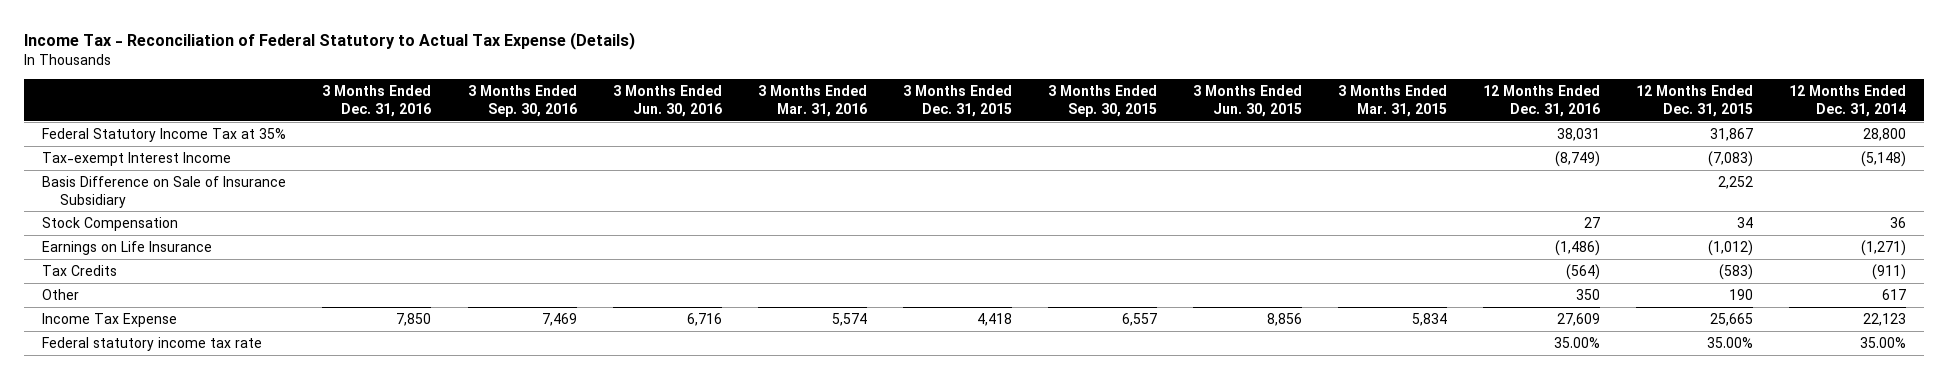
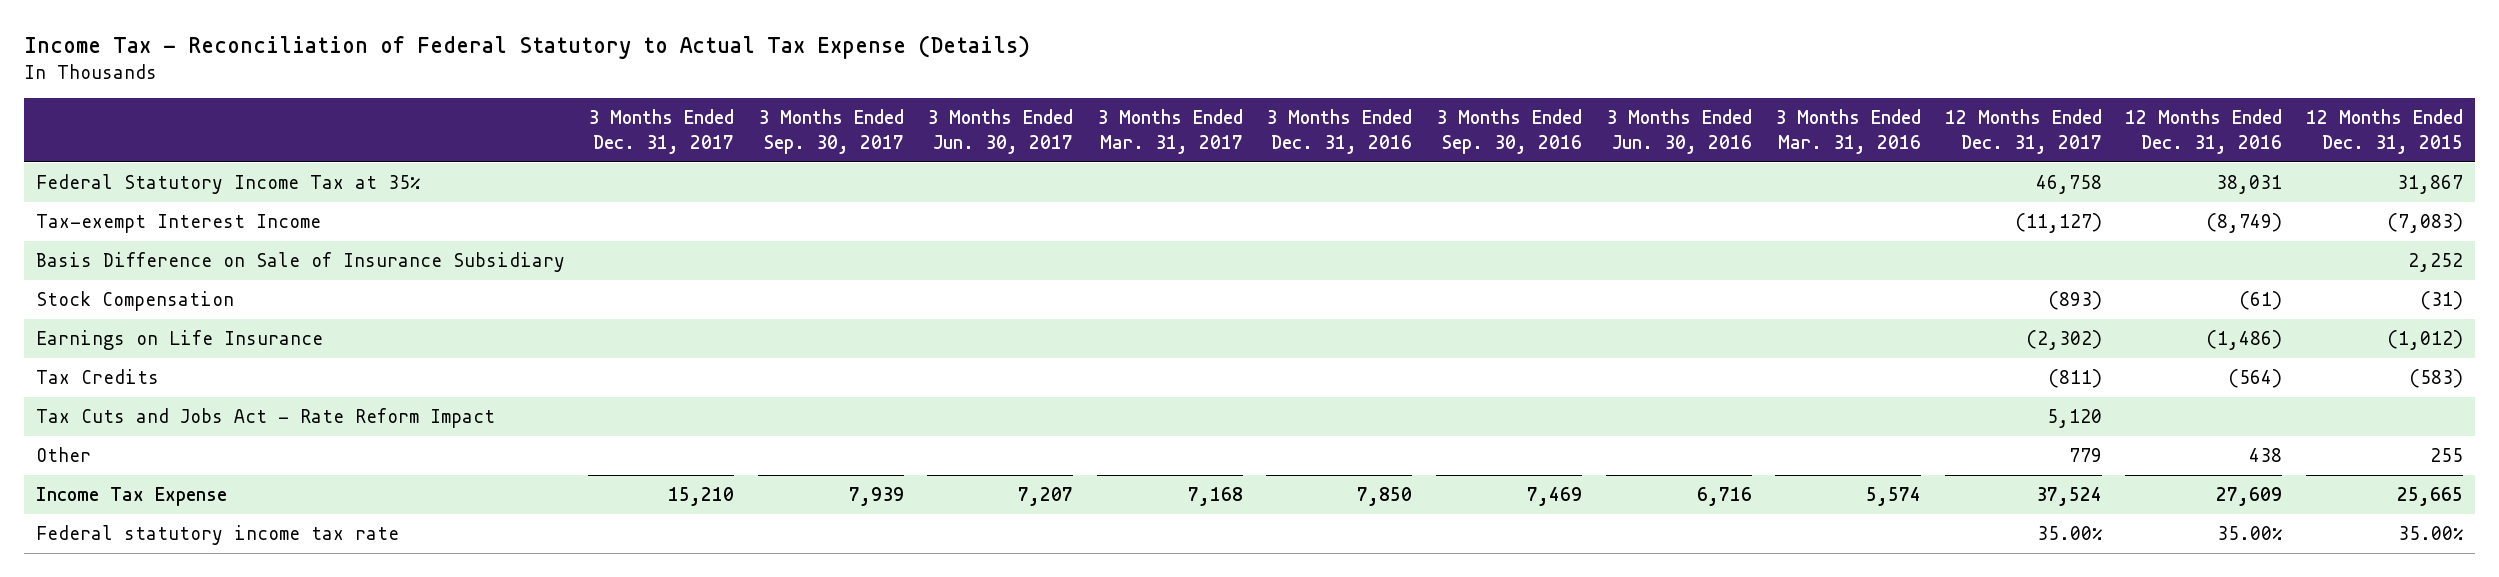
[902,85,1012,118] 3 Months Ended Dec. 31, 2015 -> none
[1047,85,1157,118] 3 Months Ended Sep. 30, 2015 -> none
[1192,85,1302,118] 3 Months Ended Jun. 30, 2015 -> none
[1337,85,1447,118] 3 Months Ended Mar. 31, 2015 -> none
[1789,85,1907,118] 12 Months Ended Dec. 31, 2014 -> none
none -> [588,109,735,154] 3 Months Ended Dec. 31, 2017
none -> [757,109,904,154] 3 Months Ended Sep. 30, 2017
none -> [927,109,1074,154] 3 Months Ended Jun. 30, 2017
none -> [1096,109,1243,154] 3 Months Ended Mar. 31, 2017
none -> [1944,109,2102,154] 12 Months Ended Dec. 31, 2017
[1583,216,1600,228] 27 -> [2239,291,2283,311] (61)
[1736,216,1753,228] 34 -> [2419,291,2463,311] (31)
none -> [35,408,495,429] Tax Cuts and Jobs Act - Rate Reform Impact
[1575,288,1600,300] 350 -> [2249,448,2283,463] 438
[1728,288,1753,300] 190 -> [2429,448,2463,463] 255

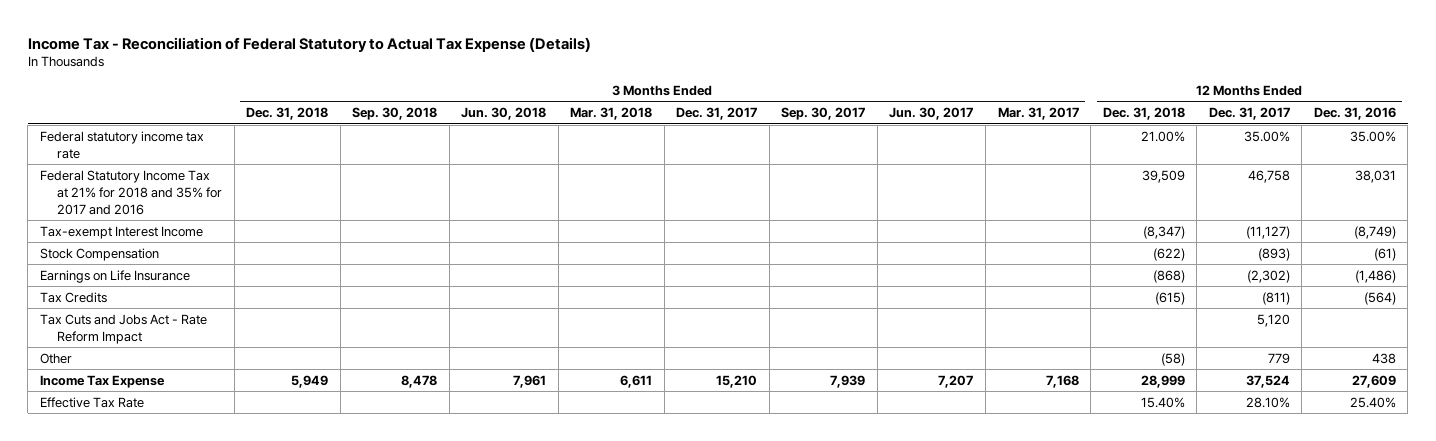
[1266,109,1413,154] 3 Months Ended Dec. 31, 2016 -> none
[1436,109,1583,154] 3 Months Ended Sep. 30, 2016 -> none
[1605,109,1752,154] 3 Months Ended Jun. 30, 2016 -> none
[1775,109,1922,154] 3 Months Ended Mar. 31, 2016 -> none
[2305,109,2463,154] 12 Months Ended Dec. 31, 2015 -> none
none -> [246,107,329,121] Dec. 31, 2018
none -> [352,107,438,121] Sep. 30, 2018
none -> [461,107,547,121] Jun. 30, 2018
none -> [570,107,653,121] Mar. 31, 2018
none -> [1102,107,1185,121] Dec. 31, 2018
[35,525,399,546] Federal statutory income tax rate -> [40,130,205,159] Federal statutory income tax rate
[35,174,421,195] Federal Statutory Income Tax at 35% -> [40,169,223,215] Federal Statutory Income Tax at 21% for 2018 and 35% for 2017 and 2016
[35,252,565,273] Basis Difference on Sale of Insurance Subsidiary -> none
none -> [40,396,145,408] Effective Tax Rate

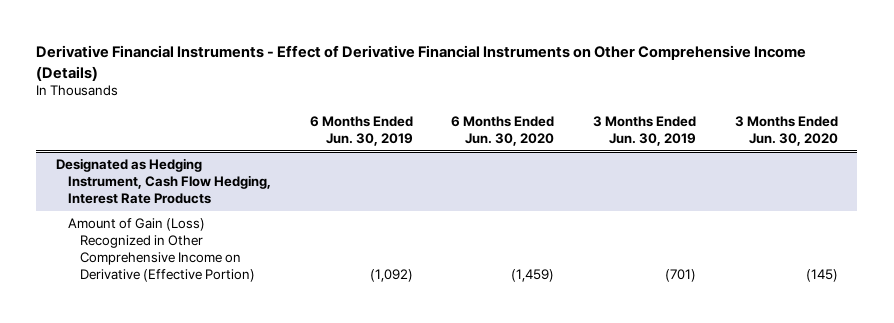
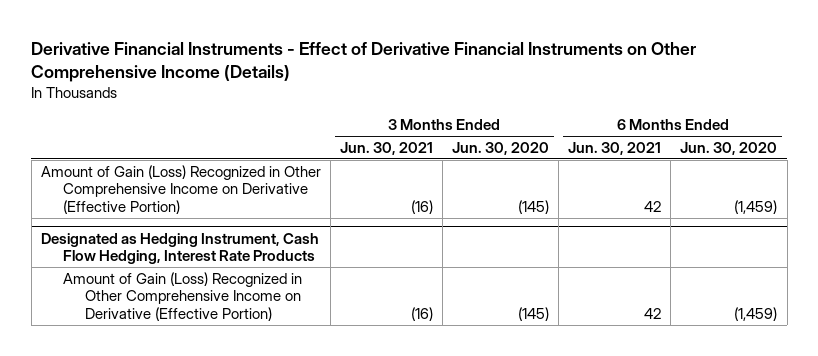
[309,116,413,147] 6 Months Ended Jun. 30, 2019 -> none
[593,116,697,147] 3 Months Ended Jun. 30, 2019 -> none
none -> [339,142,433,156] Jun. 30, 2021
none -> [568,142,662,156] Jun. 30, 2021
none -> [40,164,321,215] Amount of Gain (Loss) Recognized in Other Comprehensive Income on Derivative (Effective Portion)

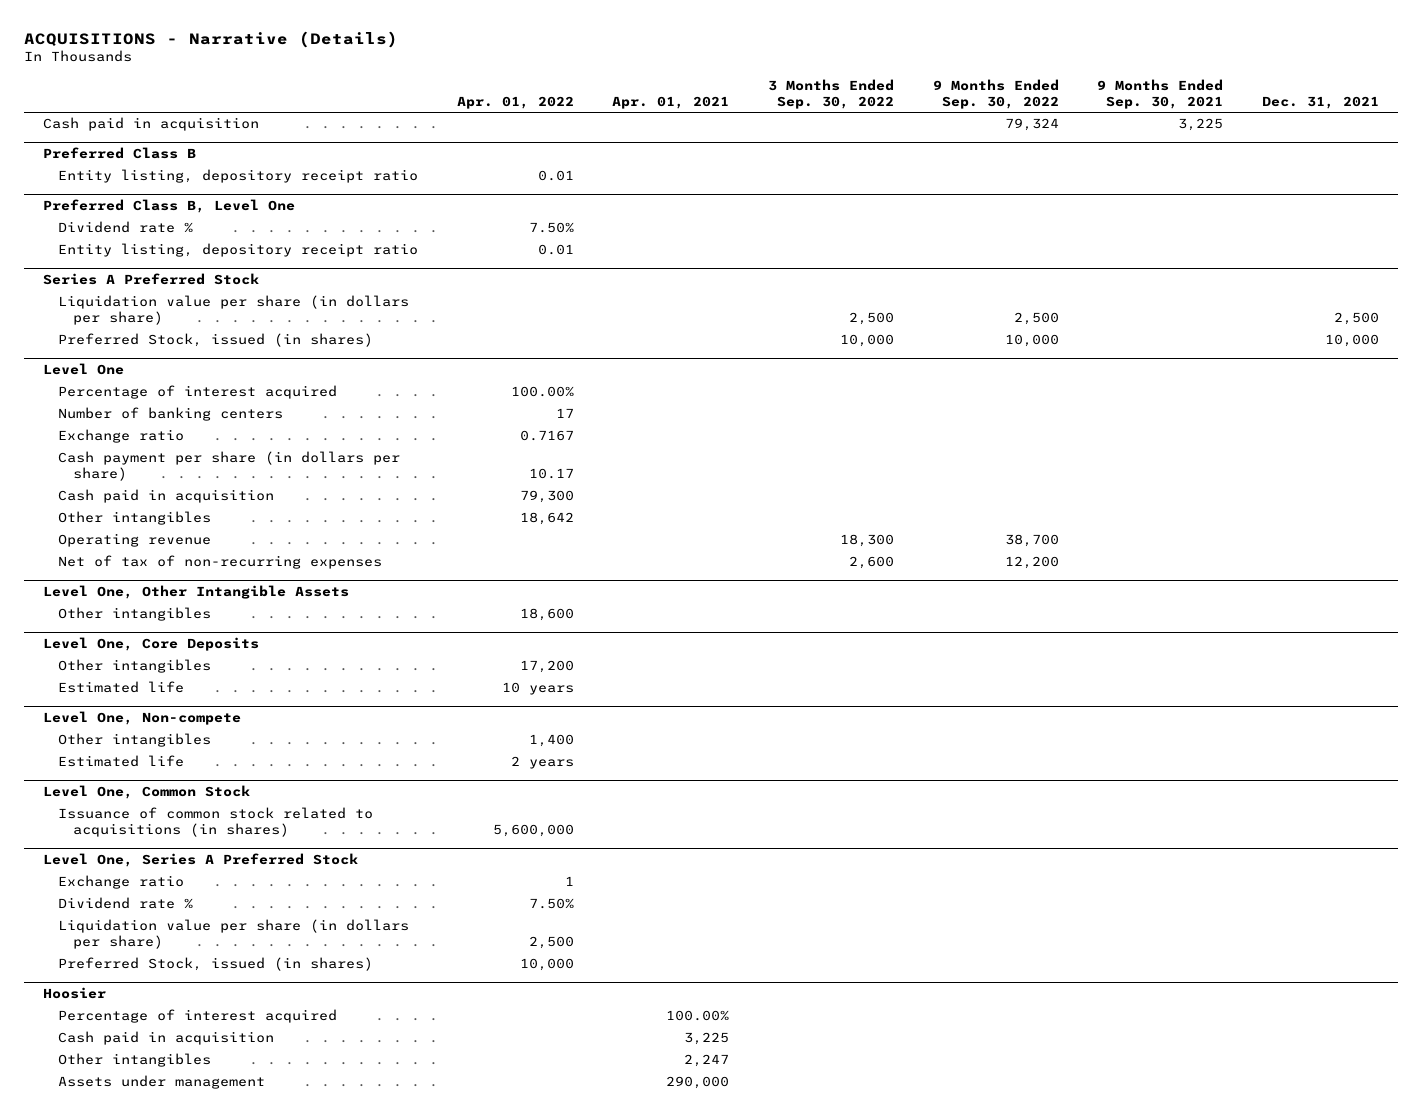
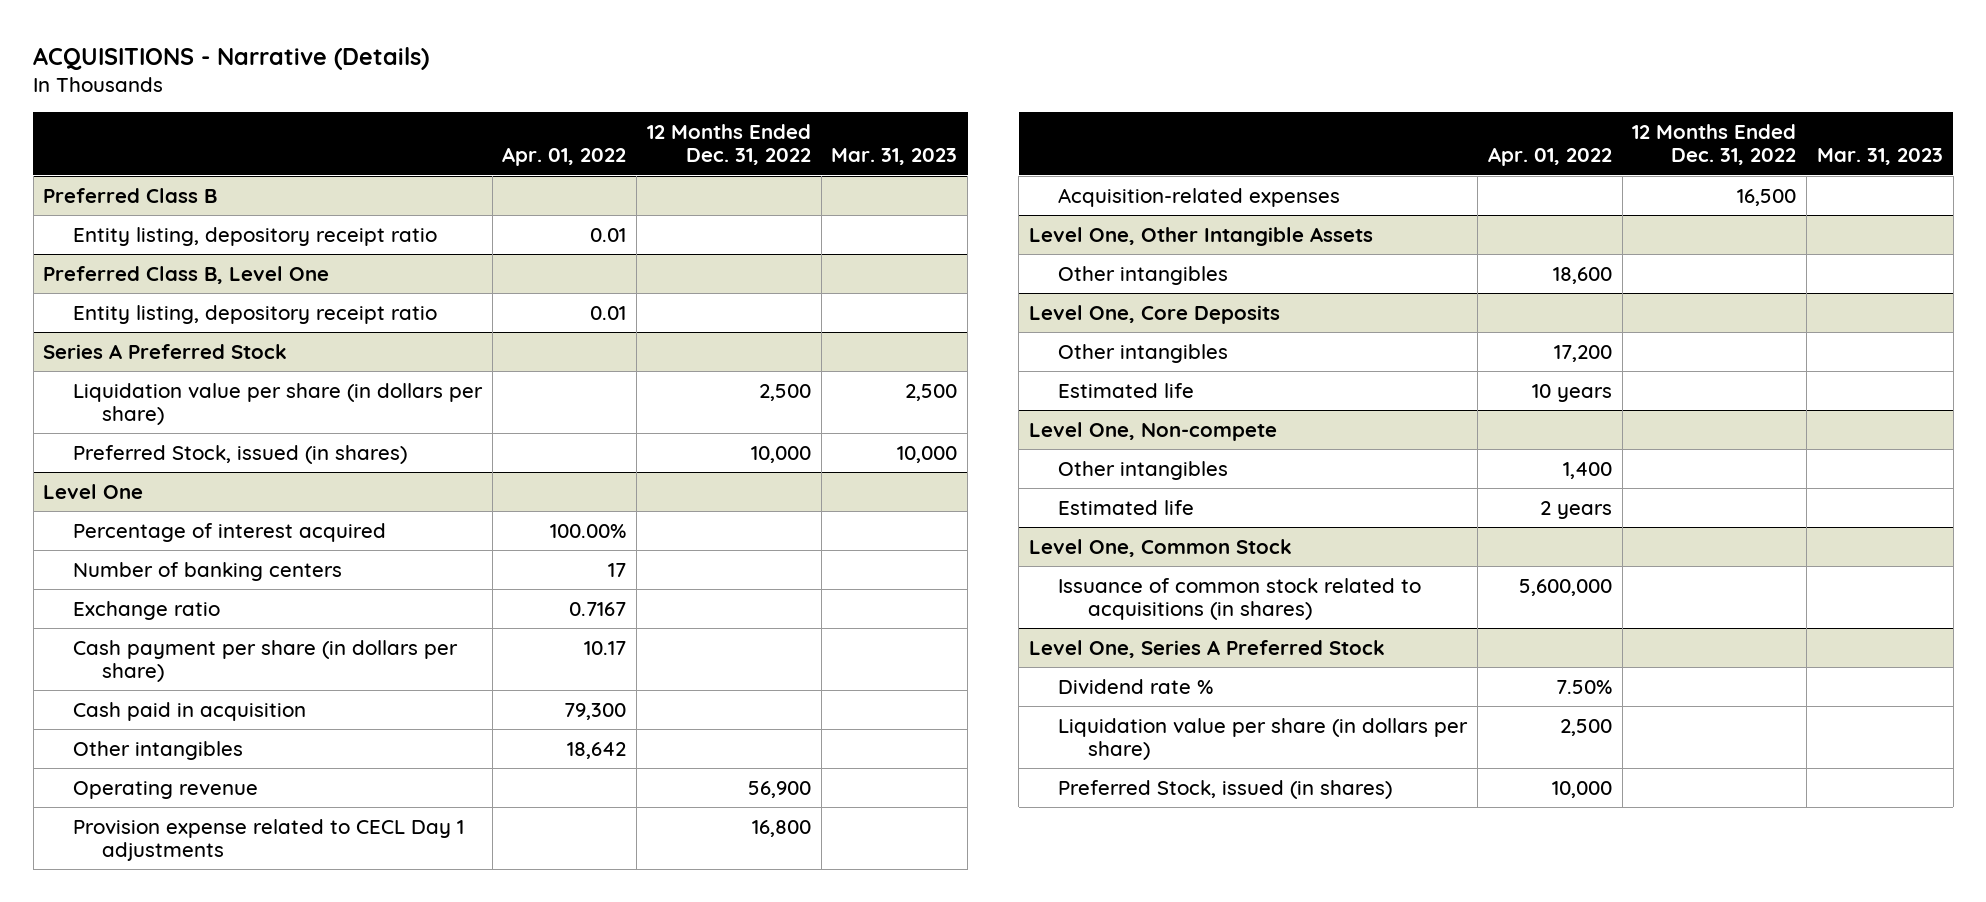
[612,95,730,109] Apr. 01, 2021 -> none
[768,78,895,109] 3 Months Ended Sep. 30, 2022 -> none
[932,78,1059,109] 9 Months Ended Sep. 30, 2022 -> none
[1097,78,1224,109] 9 Months Ended Sep. 30, 2021 -> none
[1261,95,1379,109] Dec. 31, 2021 -> none
none -> [646,123,811,166] 12 Months Ended Dec. 31, 2022
none -> [831,148,958,166] Mar. 31, 2023
[43,117,260,132] Cash paid in acquisition -> none
[58,221,194,234] Dividend rate % -> none
[58,555,383,570] Net of tax of non-recurring expenses -> none
none -> [72,818,464,862] Provision expense related to CECL Day 1 adjustments
none -> [1058,187,1341,207] Acquisition-related expenses
[58,875,185,890] Exchange ratio -> none
[43,987,107,1000] Hoosier -> none
[58,1009,338,1024] Percentage of interest acquired -> none
[58,1031,275,1046] Cash paid in acquisition -> none
[58,1053,212,1068] Other intangibles -> none
[58,1075,266,1090] Assets under management -> none

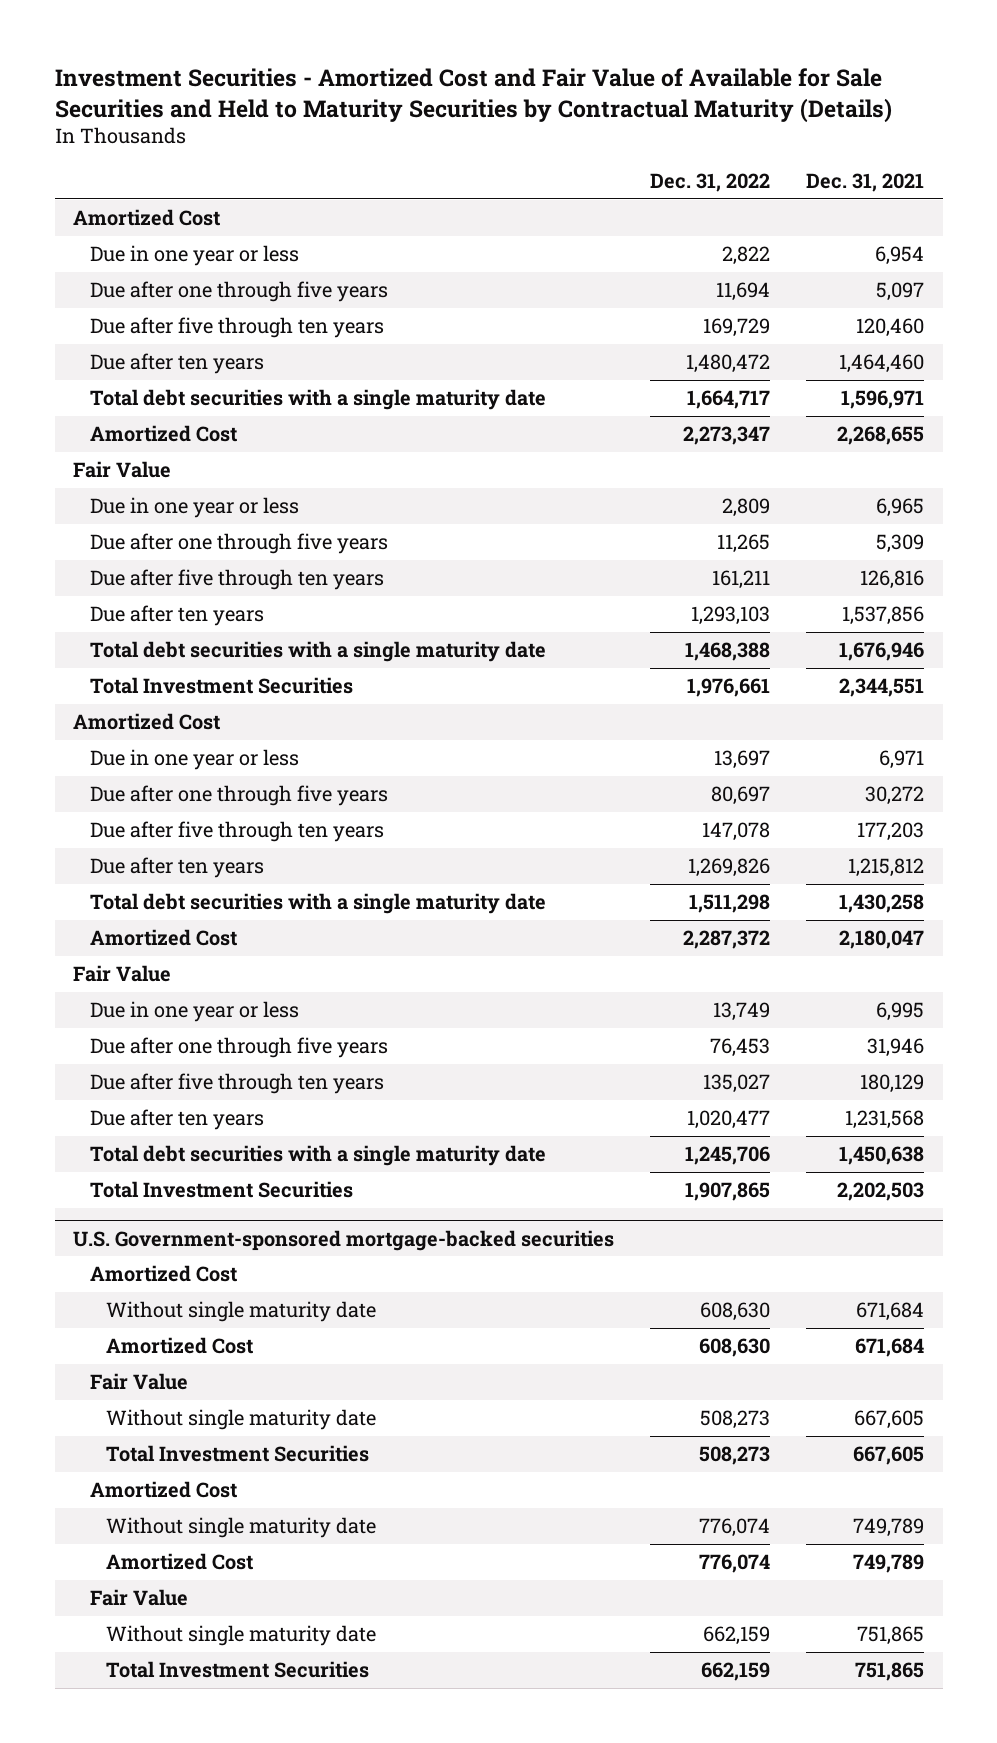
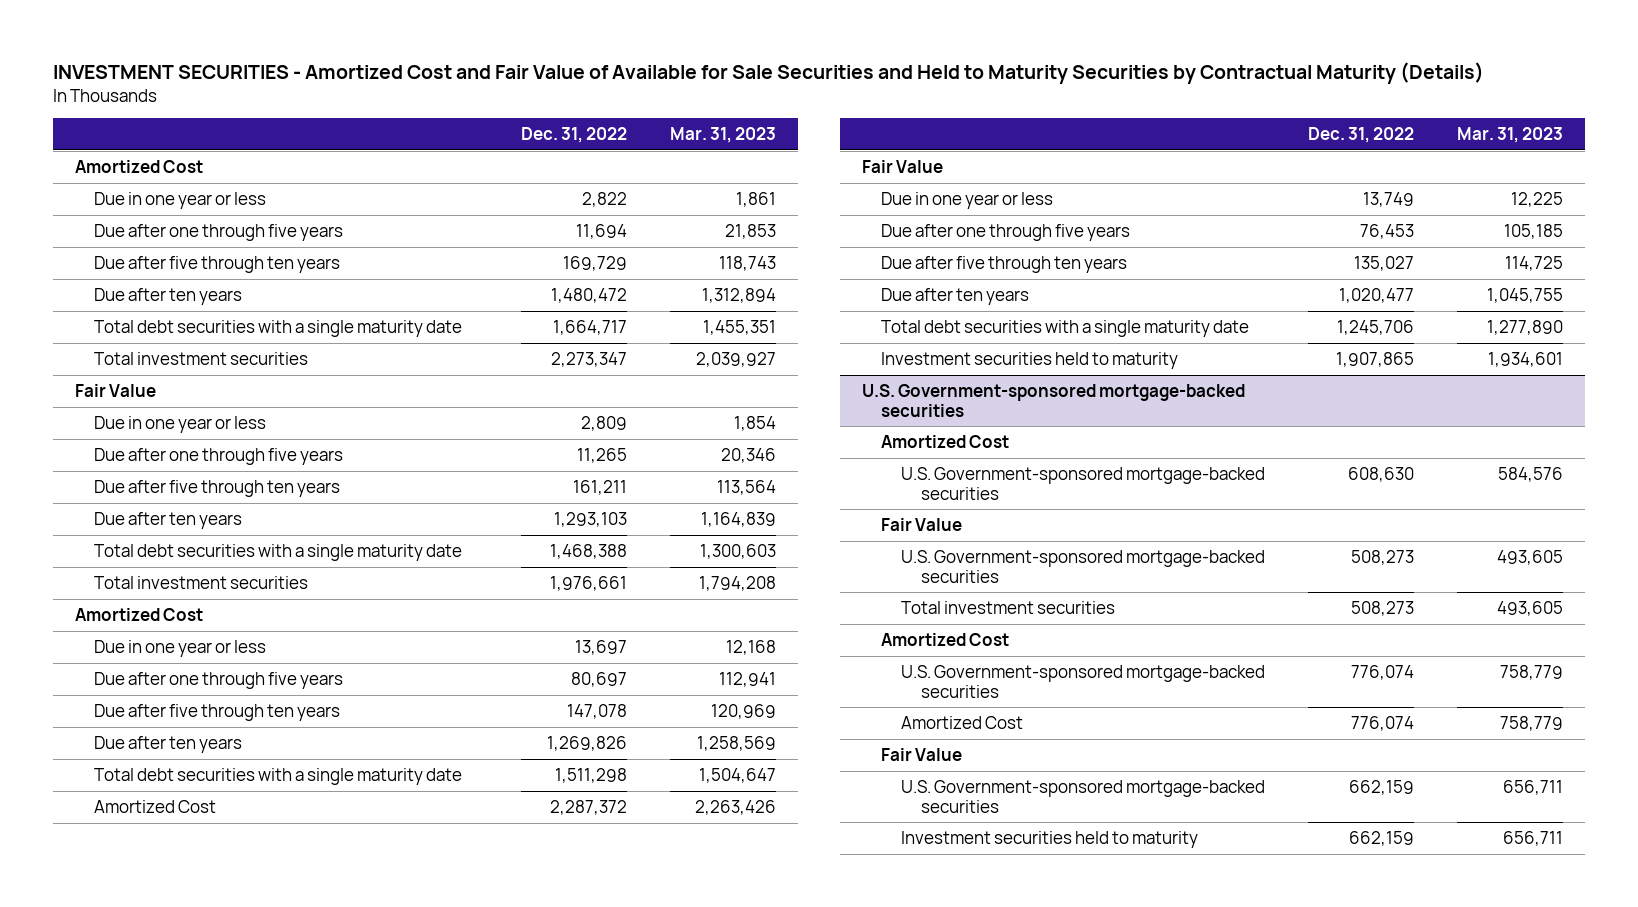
[54,67,892,123] Investment Securities - Amortized Cost and Fair Value of Available for Sale Securities and Held to Maturity Securities by Contractual Maturity (Details) -> [52,62,1484,85] INVESTMENT SECURITIES - Amortized Cost and Fair Value of Available for Sale Securities and Held to Maturity Securities by Contractual Maturity (Details)
[806,173,925,193] Dec. 31, 2021 -> none
none -> [670,127,777,144] Mar. 31, 2023
[89,425,237,443] Amortized Cost -> [94,351,309,365] Total investment securities
[89,677,353,695] Total Investment Securities -> [94,575,309,589] Total investment securities
[89,1181,353,1199] Total Investment Securities -> [881,351,1179,369] Investment securities held to maturity
[106,1337,254,1355] Amortized Cost -> none
[106,1301,377,1323] Without single maturity date -> [901,466,1266,500] U.S. Government-sponsored mortgage-backed securities
[106,1409,377,1431] Without single maturity date -> [901,549,1266,583] U.S. Government-sponsored mortgage-backed securities
[106,1445,370,1463] Total Investment Securities -> [901,600,1116,614] Total investment securities
[106,1517,377,1539] Without single maturity date -> [901,664,1266,698] U.S. Government-sponsored mortgage-backed securities
[106,1625,377,1647] Without single maturity date -> [901,779,1266,813] U.S. Government-sponsored mortgage-backed securities
[106,1661,370,1679] Total Investment Securities -> [901,830,1199,848] Investment securities held to maturity

